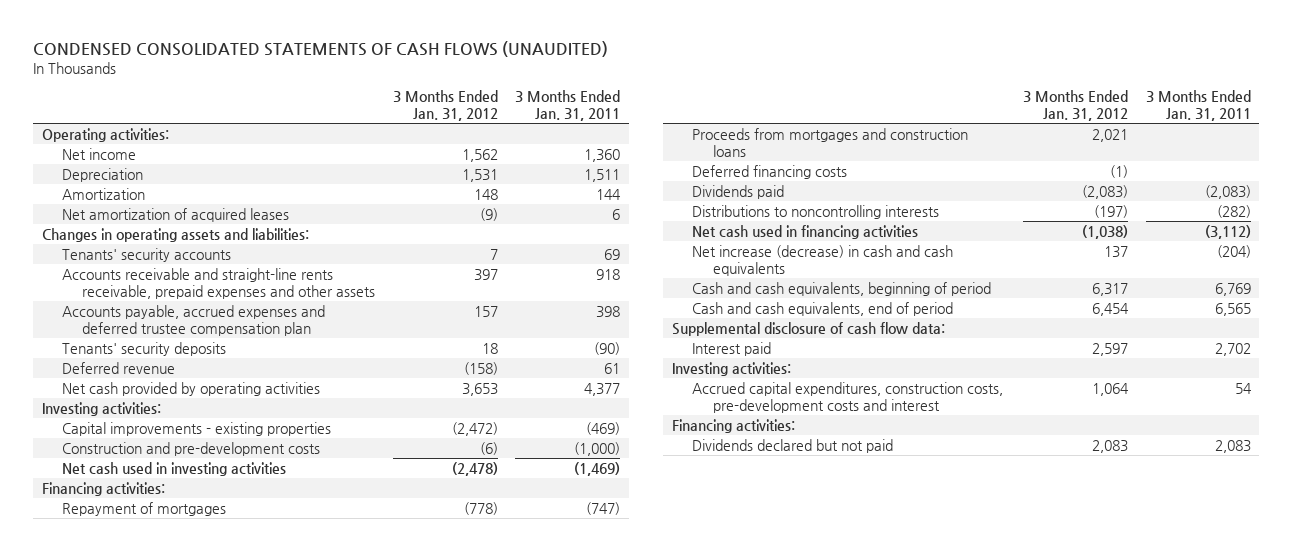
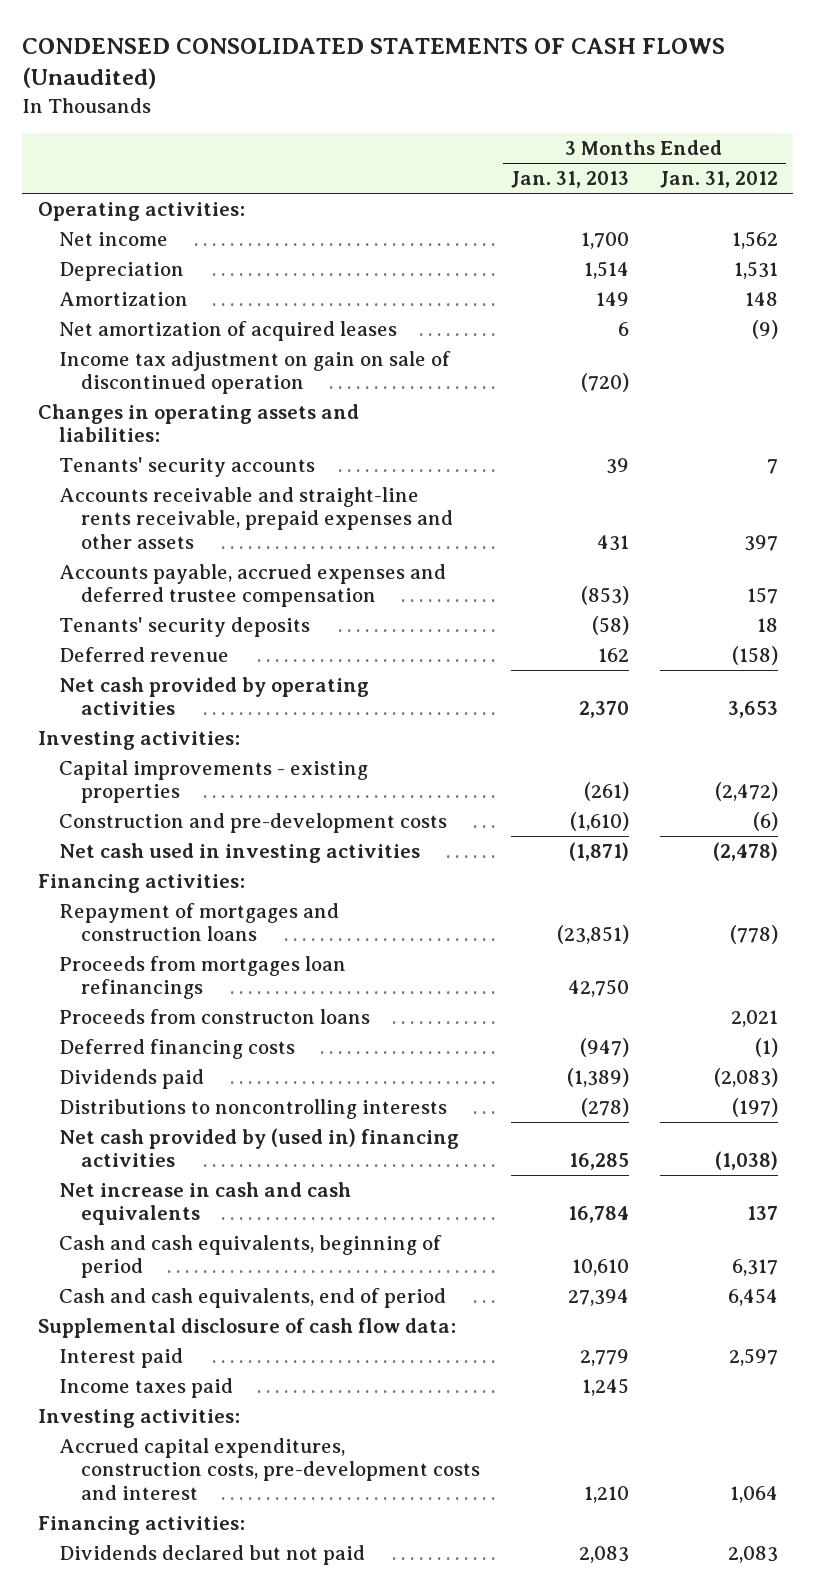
[32,41,608,58] CONDENSED CONSOLIDATED STATEMENTS OF CASH FLOWS (UNAUDITED) -> [22,37,726,90] CONDENSED CONSOLIDATED STATEMENTS OF CASH FLOWS (Unaudited)
[515,90,621,122] 3 Months Ended Jan. 31, 2011 -> none
none -> [510,171,629,189] Jan. 31, 2013
none -> [59,351,452,395] Income tax adjustment on gain on sale of discontinued operation
[61,304,325,336] Accounts payable, accrued expenses and deferred trustee compensation plan -> [59,564,447,608] Accounts payable, accrued expenses and deferred trustee compensation
[61,501,226,516] Repayment of mortgages -> [59,903,340,942] Repayment of mortgages and construction loans
none -> [59,956,347,1000] Proceeds from mortgages loan refinancings
[692,127,969,157] Proceeds from mortgages and construction loans -> [59,1009,371,1025] Proceeds from constructon loans
[692,224,919,239] Net cash used in financing activities -> [59,1128,460,1168] Net cash provided by (used in) financing activities
[692,244,954,276] Net increase (decrease) in cash and cash equivalents -> [59,1182,352,1226] Net increase in cash and cash equivalents
none -> [59,1378,234,1399] Income taxes paid

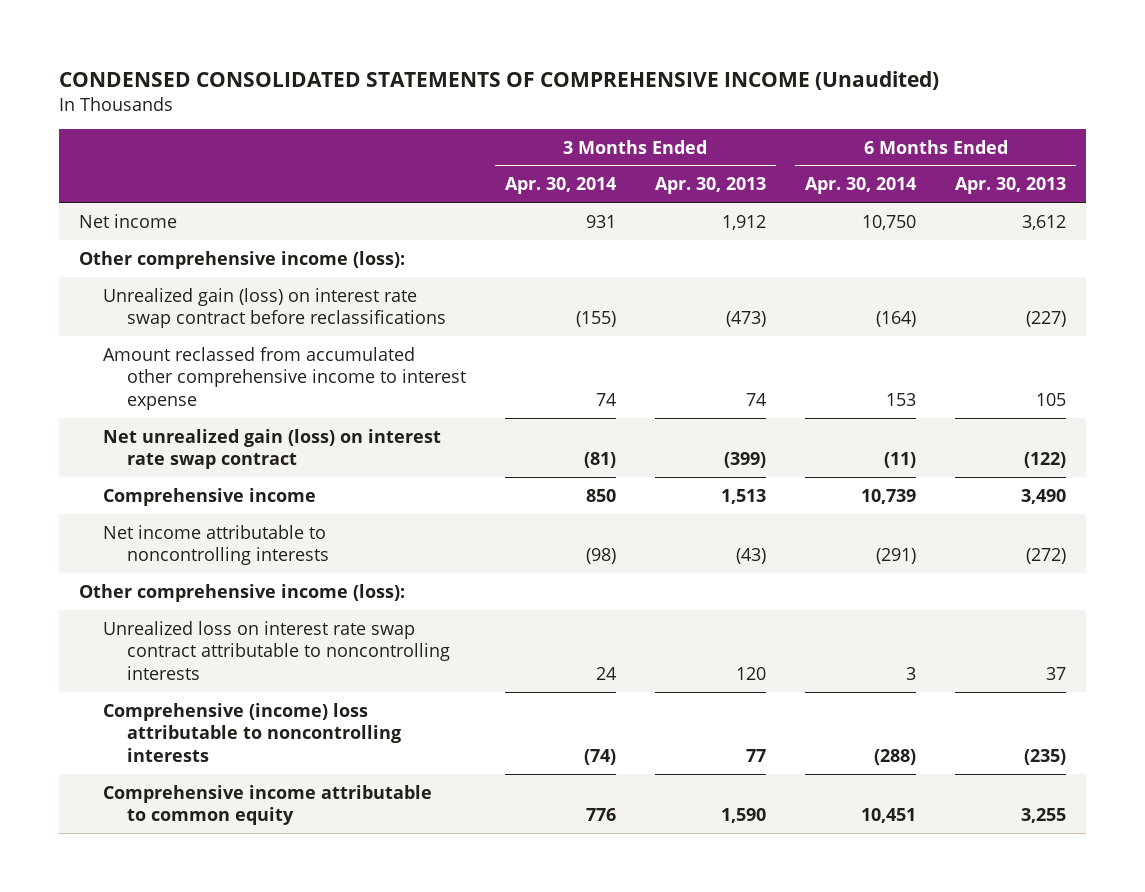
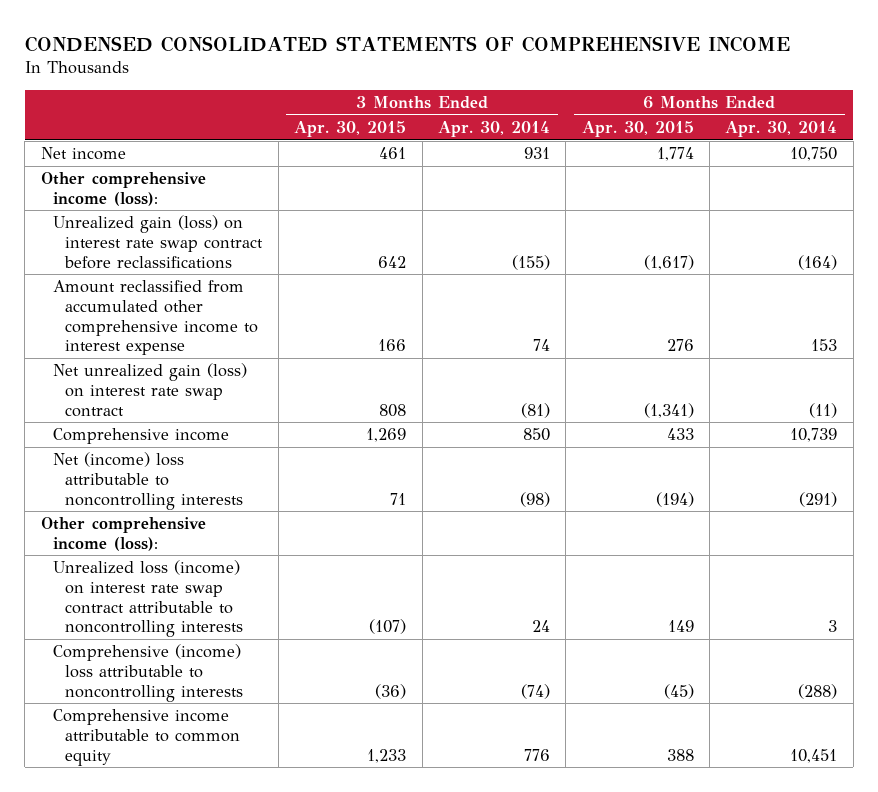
[59,71,940,91] CONDENSED CONSOLIDATED STATEMENTS OF COMPREHENSIVE INCOME (Unaudited) -> [24,35,790,52] CONDENSED CONSOLIDATED STATEMENTS OF COMPREHENSIVE INCOME
[654,177,766,195] Apr. 30, 2013 -> none
[955,177,1067,195] Apr. 30, 2013 -> none
none -> [294,121,407,138] Apr. 30, 2015
none -> [581,121,694,138] Apr. 30, 2015
[102,346,466,410] Amount reclassed from accumulated other comprehensive income to interest expense -> [53,280,259,356] Amount reclassified from accumulated other comprehensive income to interest expense
[102,524,329,566] Net income attributable to noncontrolling interests -> [53,452,244,510] Net (income) loss attributable to noncontrolling interests
[102,620,450,680] Unrealized loss on interest rate swap contract attributable to noncontrolling interests -> [53,560,244,638] Unrealized loss (income) on interest rate swap contract attributable to noncontrolling interests

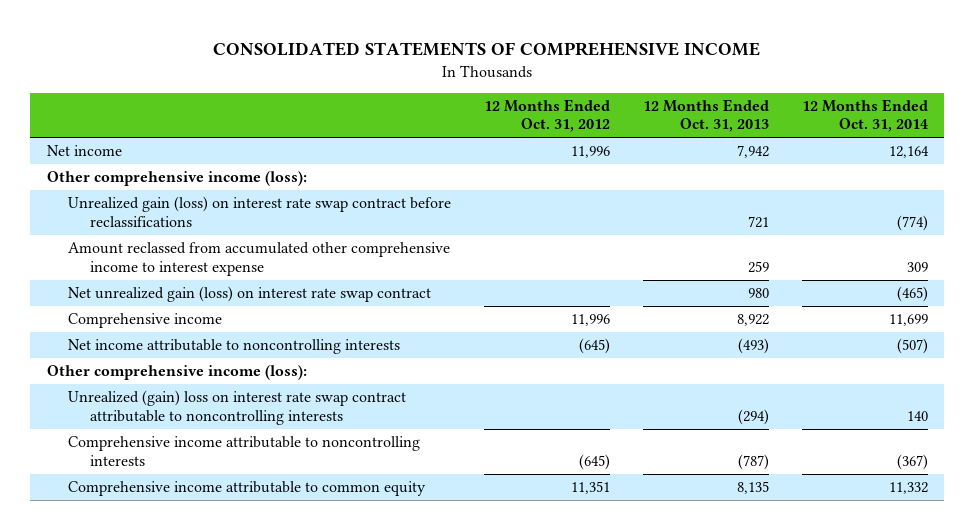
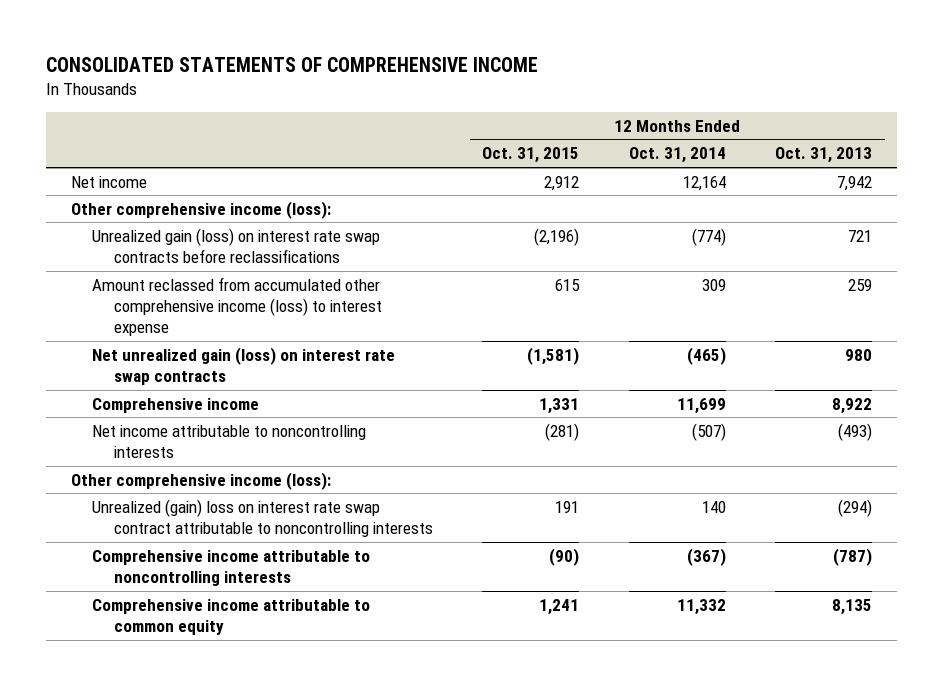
[484,98,611,133] 12 Months Ended Oct. 31, 2012 -> none
none -> [482,147,580,164] Oct. 31, 2015
[68,196,452,227] Unrealized gain (loss) on interest rate swap contract before reclassifications -> [92,227,381,263] Unrealized gain (loss) on interest rate swap contracts before reclassifications
[68,242,451,276] Amount reclassed from accumulated other comprehensive income to interest expense -> [92,276,382,337] Amount reclassed from accumulated other comprehensive income (loss) to interest expense
[68,286,432,303] Net unrealized gain (loss) on interest rate swap contract -> [92,346,396,385] Net unrealized gain (loss) on interest rate swap contracts

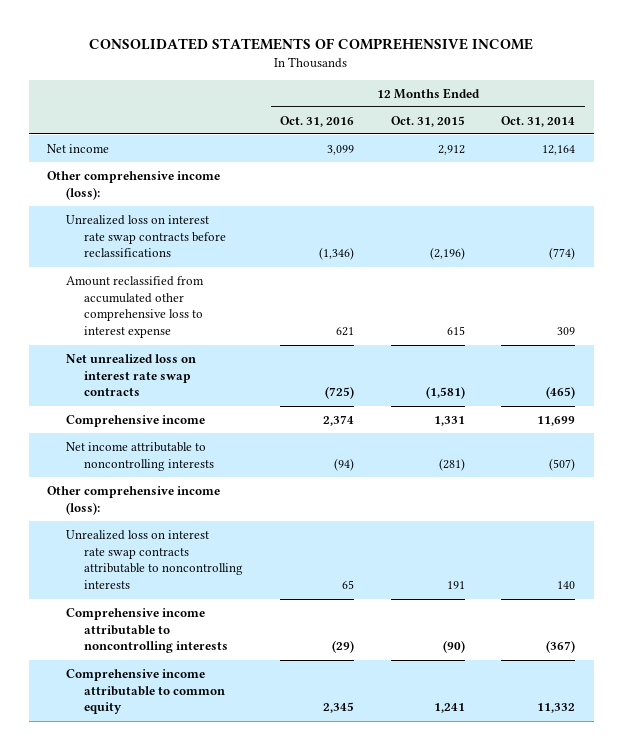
[775,147,873,164] Oct. 31, 2013 -> none
none -> [280,115,355,127] Oct. 31, 2016
[92,227,381,263] Unrealized gain (loss) on interest rate swap contracts before reclassifications -> [65,214,227,258] Unrealized loss on interest rate swap contracts before reclassifications
[92,276,382,337] Amount reclassed from accumulated other comprehensive income (loss) to interest expense -> [65,275,204,339] Amount reclassified from accumulated other comprehensive loss to interest expense
[92,346,396,385] Net unrealized gain (loss) on interest rate swap contracts -> [65,353,196,397] Net unrealized loss on interest rate swap contracts
[92,498,433,537] Unrealized (gain) loss on interest rate swap contract attributable to noncontrolling interests -> [65,529,244,590] Unrealized loss on interest rate swap contracts attributable to noncontrolling interests

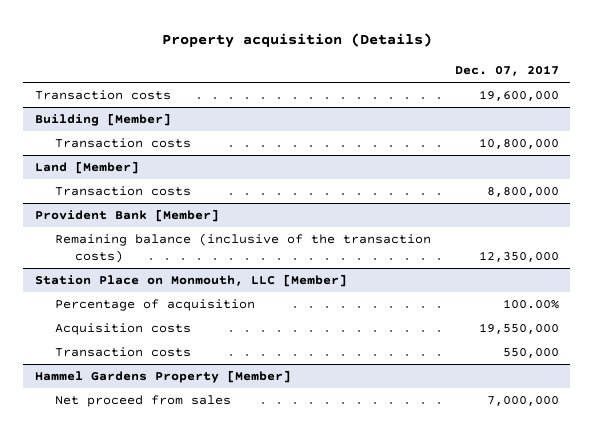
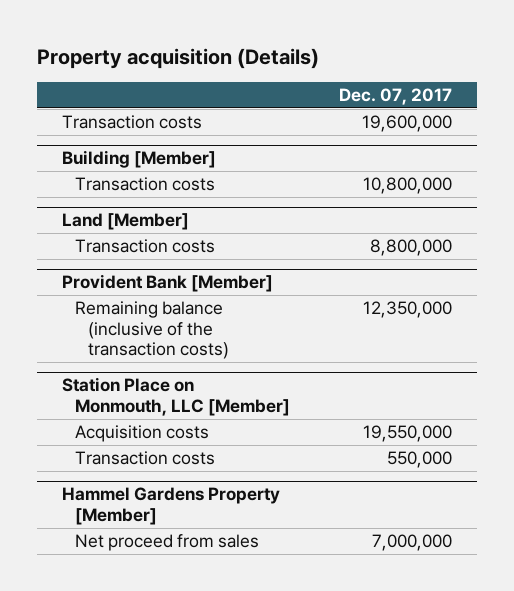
[55,299,256,312] Percentage of acquisition -> none

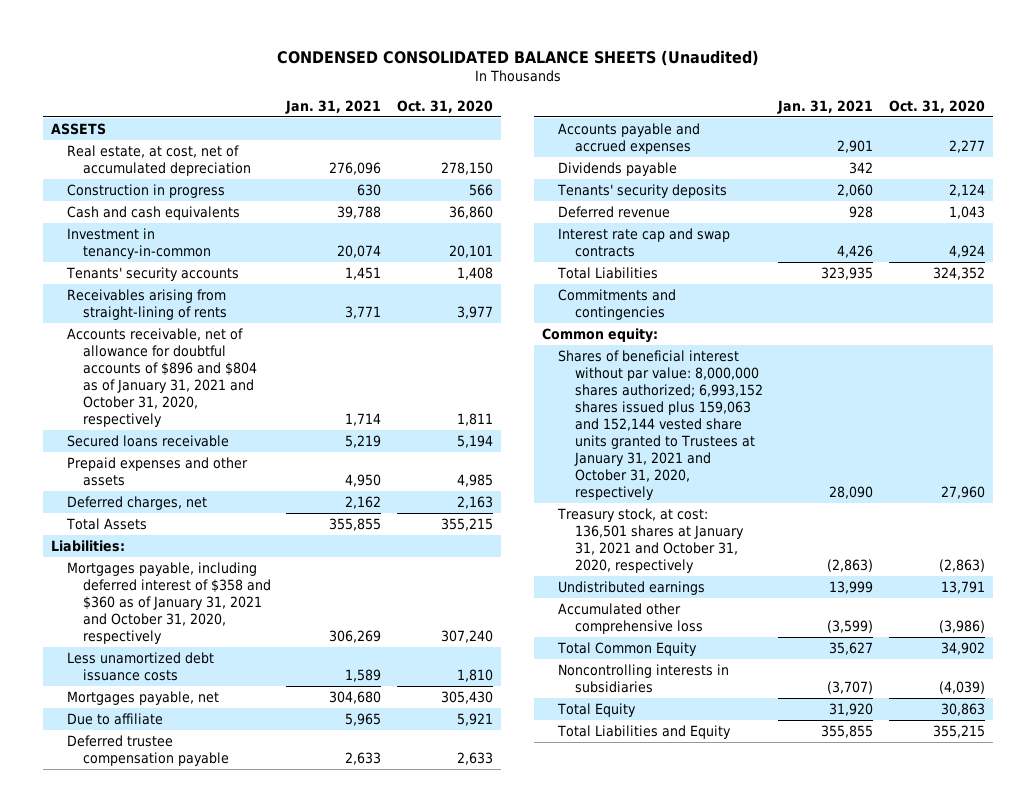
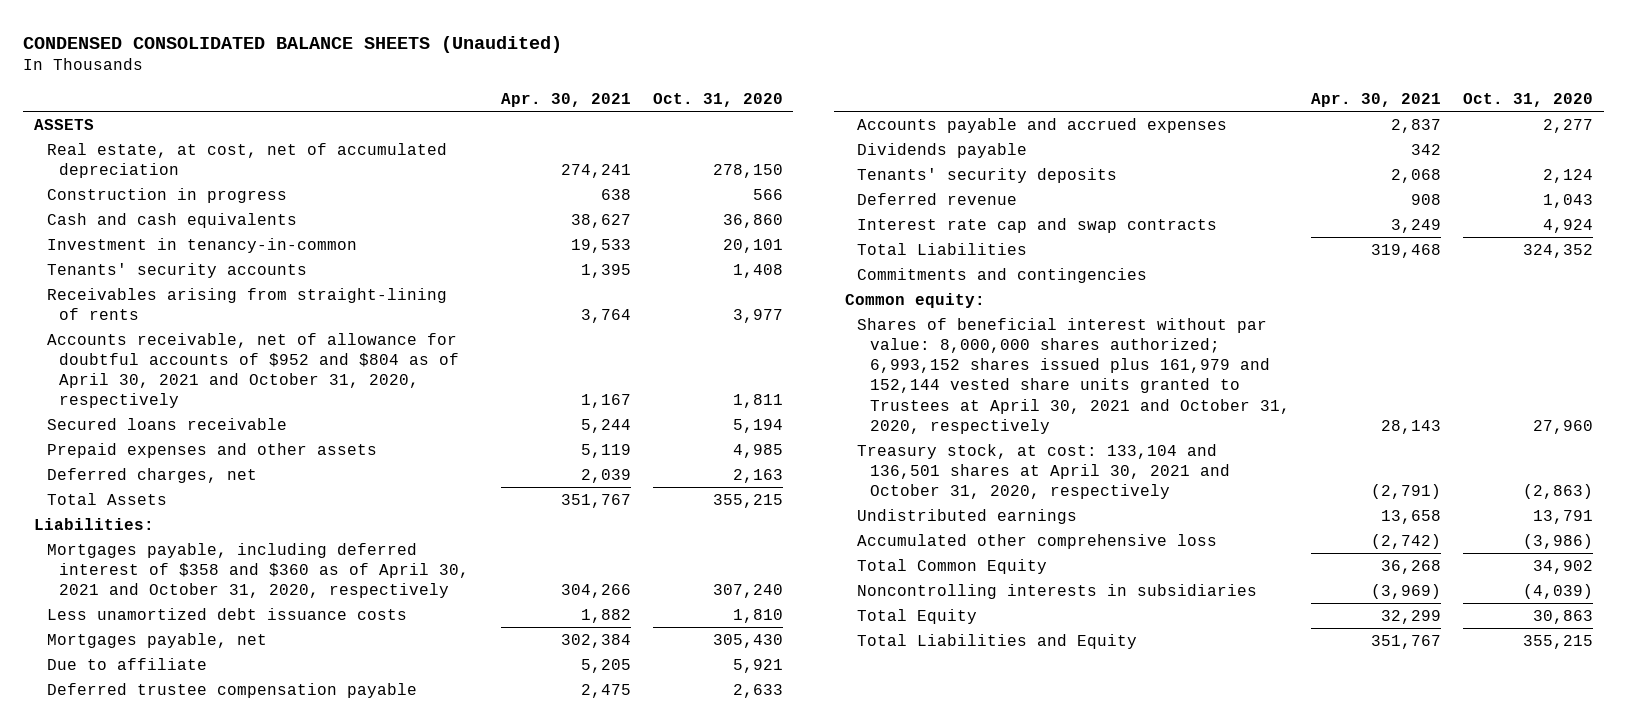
[285,99,382,114] Jan. 31, 2021 -> none
none -> [500,93,631,108] Apr. 30, 2021
[66,327,257,427] Accounts receivable, net of allowance for doubtful accounts of $896 and $804 as of January 31, 2021 and October 31, 2020, respectively -> [46,332,460,409] Accounts receivable, net of allowance for doubtful accounts of $952 and $804 as of April 30, 2021 and October 31, 2020, respectively
[66,561,271,644] Mortgages payable, including deferred interest of $358 and $360 as of January 31, 2021 and October 31, 2020, respectively -> [46,542,470,599] Mortgages payable, including deferred interest of $358 and $360 as of April 30, 2021 and October 31, 2020, respectively
[558,349,763,500] Shares of beneficial interest without par value: 8,000,000 shares authorized; 6,993,152 shares issued plus 159,063 and 152,144 vested share units granted to Trustees at January 31, 2021 and October 31, 2020, respectively -> [857,317,1290,434] Shares of beneficial interest without par value: 8,000,000 shares authorized; 6,993,152 shares issued plus 161,979 and 152,144 vested share units granted to Trustees at April 30, 2021 and October 31, 2020, respectively
[557,507,744,573] Treasury stock, at cost: 136,501 shares at January 31, 2021 and October 31, 2020, respectively -> [857,443,1230,500] Treasury stock, at cost: 133,104 and 136,501 shares at April 30, 2021 and October 31, 2020, respectively

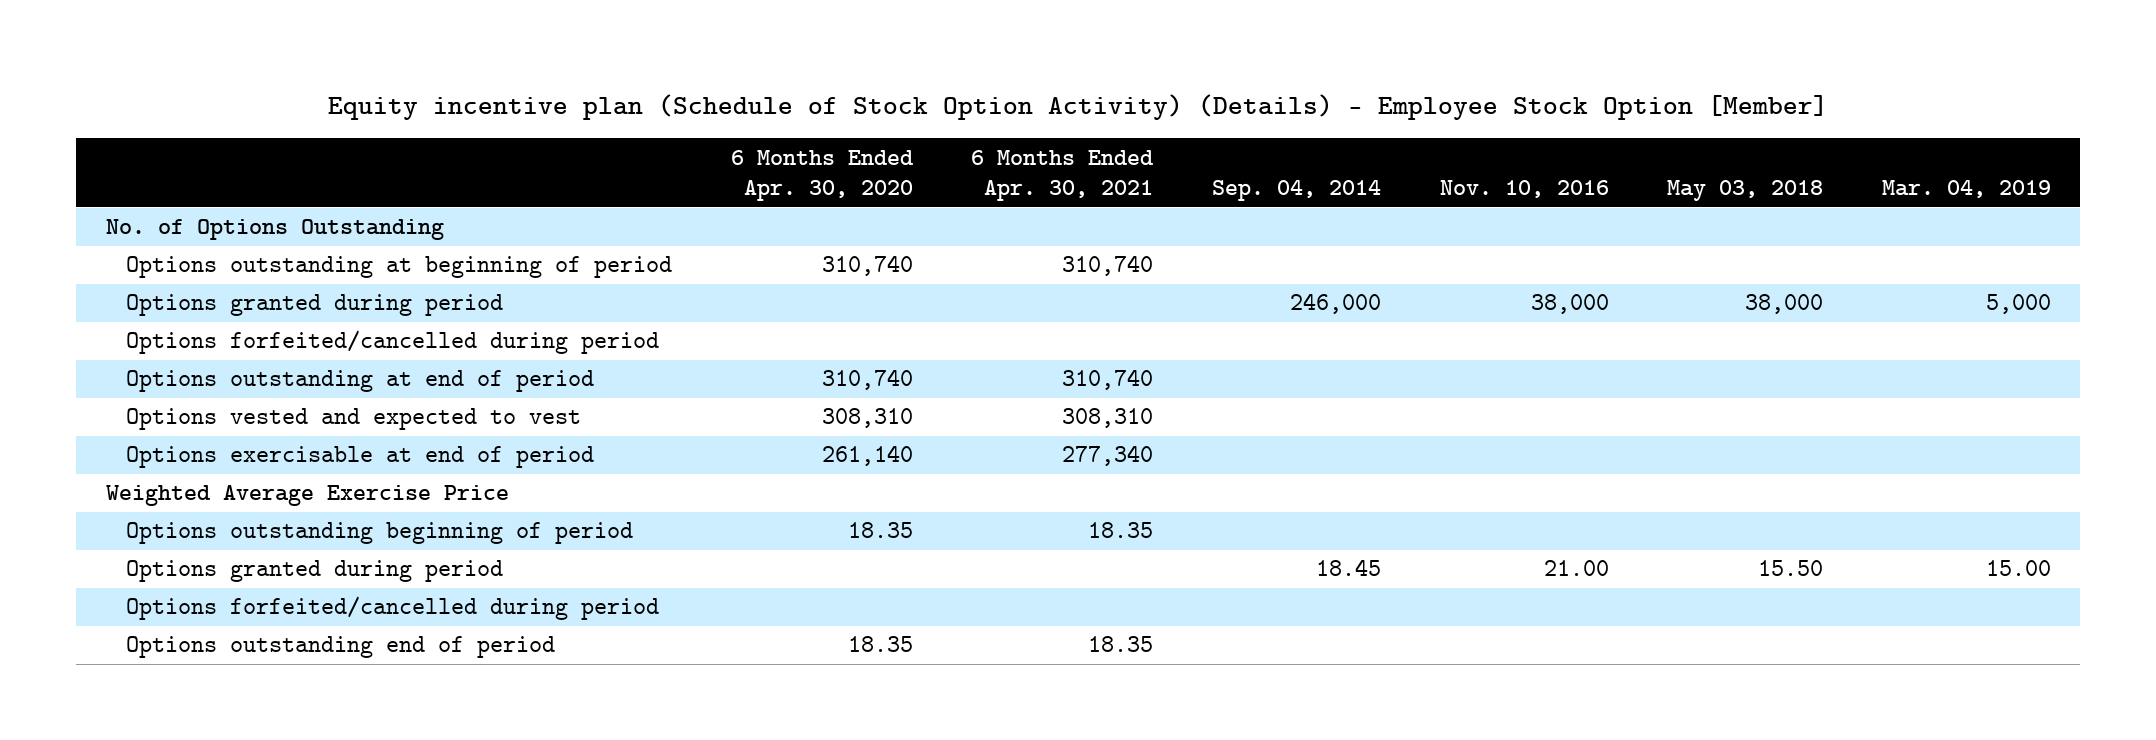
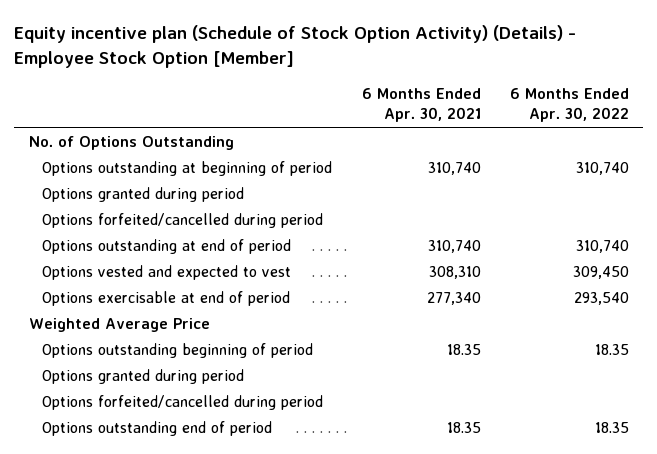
[730,149,914,202] 6 Months Ended Apr. 30, 2020 -> none
[1212,180,1382,202] Sep. 04, 2014 -> none
[1439,180,1609,199] Nov. 10, 2016 -> none
[1667,180,1824,202] May 03, 2018 -> none
[1881,180,2051,199] Mar. 04, 2019 -> none
none -> [509,88,629,123] 6 Months Ended Apr. 30, 2022
[105,485,509,507] Weighted Average Exercise Price -> [28,317,210,332] Weighted Average Price

